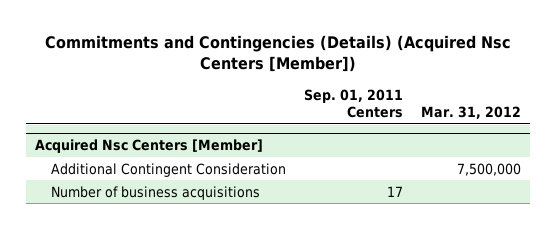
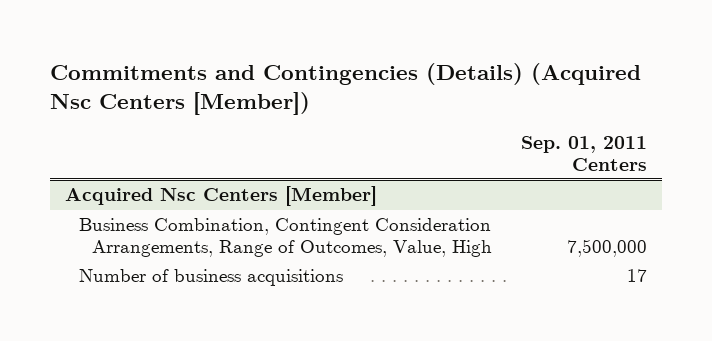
[420,106,521,120] Mar. 31, 2012 -> none
[51,162,287,177] Additional Contingent Consideration -> none
none -> [78,218,493,258] Business Combination, Contingent Consideration Arrangements, Range of Outcomes, Value, High

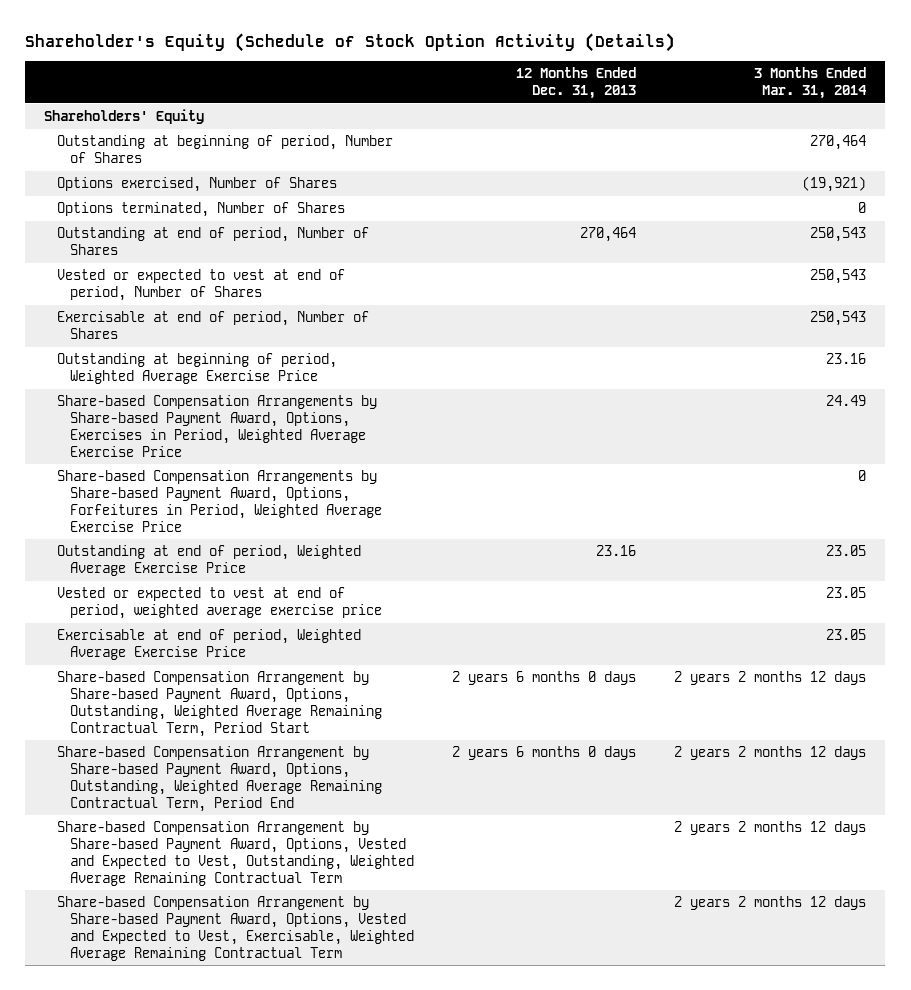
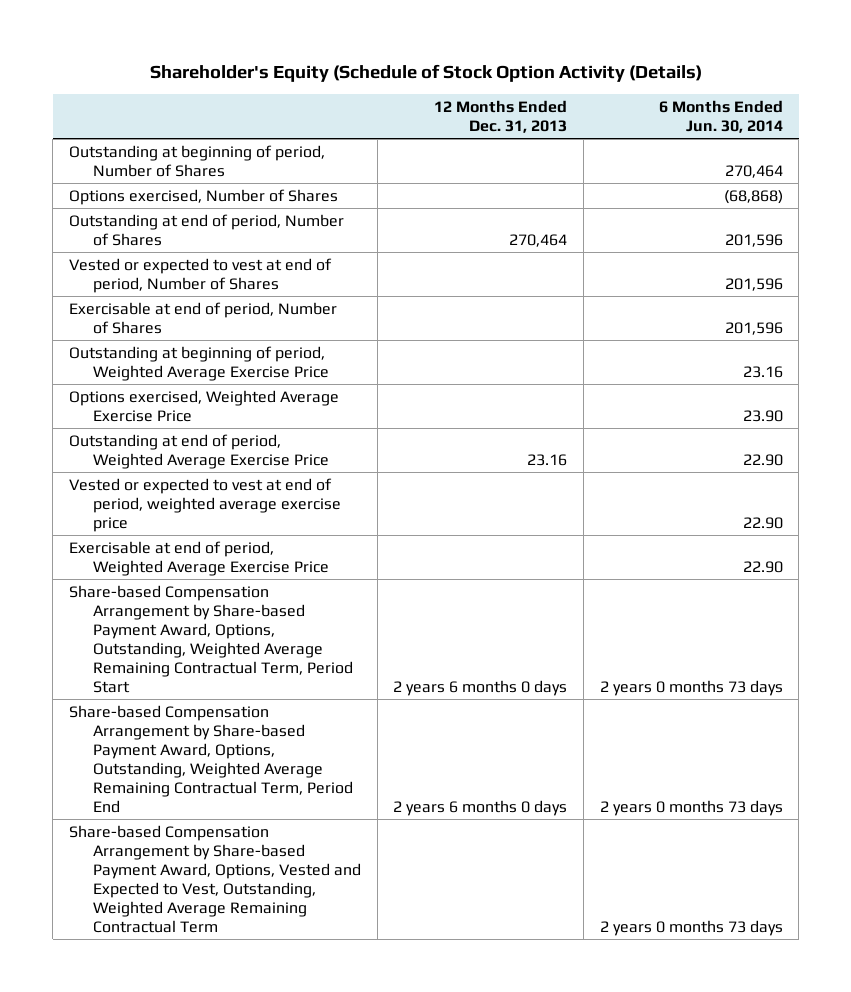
[754,67,868,100] 3 Months Ended Mar. 31, 2014 -> none
none -> [658,100,783,133] 6 Months Ended Jun. 30, 2014
[44,109,205,125] Shareholders' Equity -> none
[57,202,346,218] Options terminated, Number of Shares -> none
[57,470,382,532] Share-based Compensation Arrangements by Share-based Payment Award, Options, Forfeitures in Period, Weighted Average Exercise Price -> none
[57,395,378,457] Share-based Compensation Arrangements by Share-based Payment Award, Options, Exercises in Period, Weighted Average Exercise Price -> [68,389,339,422] Options exercised, Weighted Average Exercise Price
[57,896,414,961] Share-based Compensation Arrangement by Share-based Payment Award, Options, Vested and Expected to Vest, Exercisable, Weighted Average Remaining Contractual Term -> none

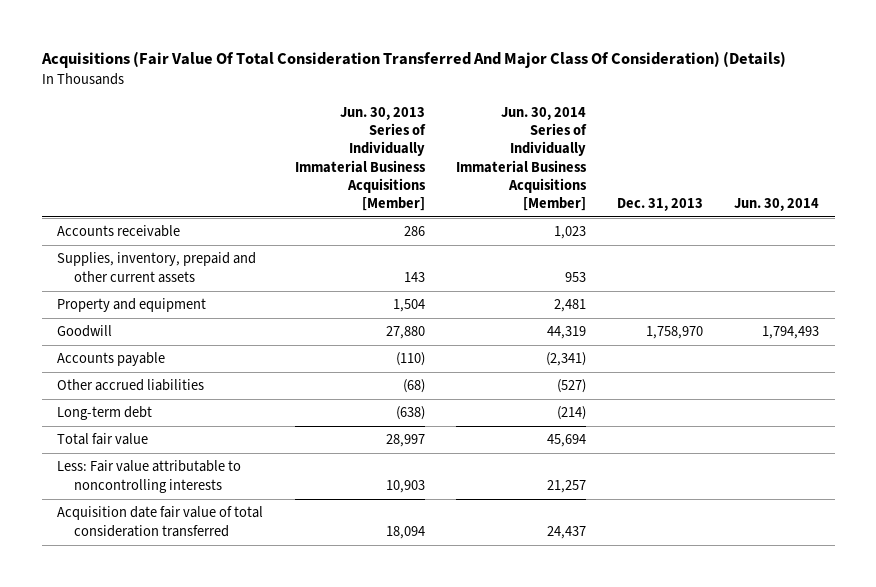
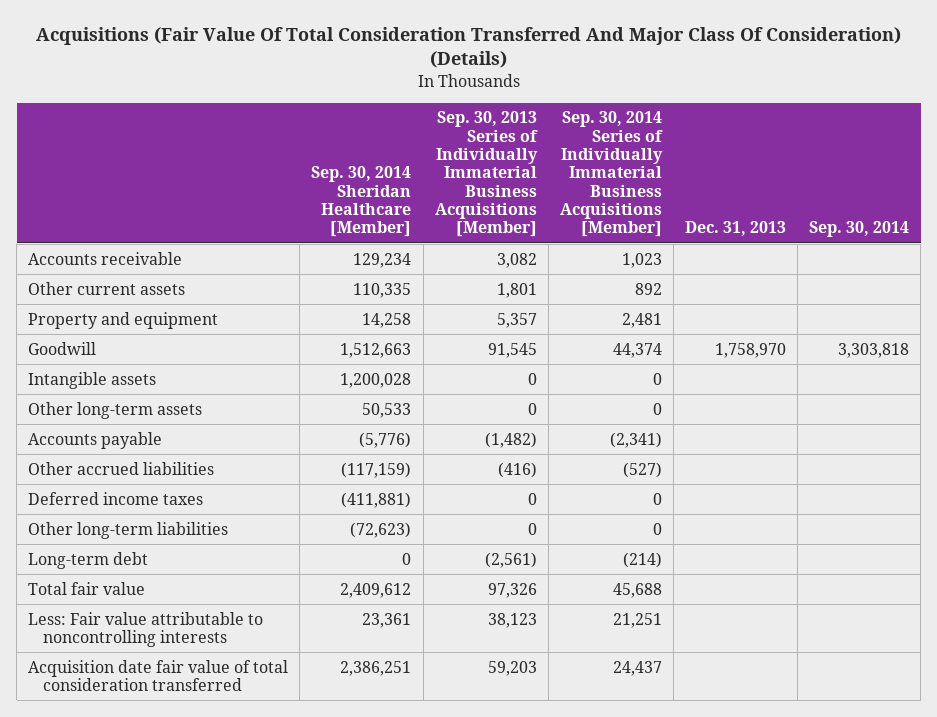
[294,106,426,212] Jun. 30, 2013 Series of Individually Immaterial Business Acquisitions [Member] -> none
[455,106,587,212] Jun. 30, 2014 Series of Individually Immaterial Business Acquisitions [Member] -> none
[733,198,819,212] Jun. 30, 2014 -> none
none -> [311,166,412,238] Sep. 30, 2014 Sheridan Healthcare [Member]
none -> [434,111,538,238] Sep. 30, 2013 Series of Individually Immaterial Business Acquisitions [Member]
none -> [559,111,663,238] Sep. 30, 2014 Series of Individually Immaterial Business Acquisitions [Member]
none -> [809,221,910,238] Sep. 30, 2014
[57,252,257,283] Supplies, inventory, prepaid and other current assets -> [28,281,186,295] Other current assets
none -> [28,371,157,389] Intangible assets
none -> [28,401,203,419] Other long-term assets
none -> [28,491,204,505] Deferred income taxes
none -> [28,521,229,539] Other long-term liabilities

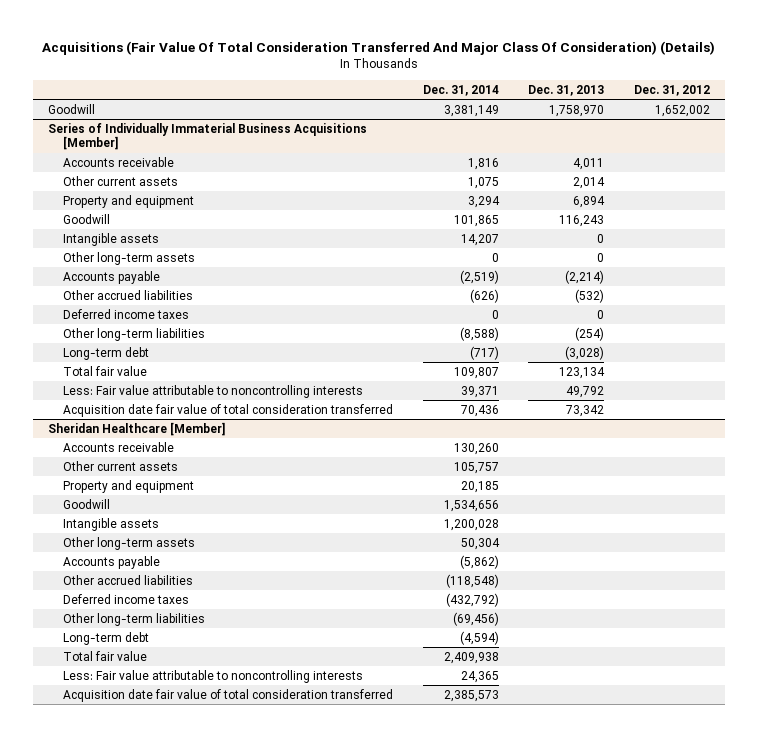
[311,166,412,238] Sep. 30, 2014 Sheridan Healthcare [Member] -> none
[434,111,538,238] Sep. 30, 2013 Series of Individually Immaterial Business Acquisitions [Member] -> none
[559,111,663,238] Sep. 30, 2014 Series of Individually Immaterial Business Acquisitions [Member] -> none
[809,221,910,238] Sep. 30, 2014 -> none
none -> [422,84,499,96] Dec. 31, 2014
none -> [633,84,710,96] Dec. 31, 2012
[28,251,183,265] Accounts receivable -> none
[28,281,186,295] Other current assets -> none
[28,311,219,329] Property and equipment -> none
[28,371,157,389] Intangible assets -> none
[28,401,203,419] Other long-term assets -> none
[28,431,163,449] Accounts payable -> none
[28,461,215,475] Other accrued liabilities -> none
[28,491,204,505] Deferred income taxes -> none
[28,521,229,539] Other long-term liabilities -> none
[28,551,149,569] Long-term debt -> none
[28,581,146,595] Total fair value -> none
[28,611,264,648] Less: Fair value attributable to noncontrolling interests -> none
[28,659,289,692] Acquisition date fair value of total consideration transferred -> none
none -> [48,122,368,151] Series of Individually Immaterial Business Acquisitions [Member]
none -> [62,156,174,167] Accounts receivable
none -> [62,175,178,186] Other current assets
none -> [62,194,194,208] Property and equipment
none -> [62,213,110,224] Goodwill
none -> [62,232,159,246] Intangible assets
none -> [62,251,195,265] Other long-term assets
none -> [62,270,160,284] Accounts payable
none -> [62,289,193,300] Other accrued liabilities
none -> [62,308,189,319] Deferred income taxes
none -> [62,327,205,341] Other long-term liabilities
none -> [62,346,149,360] Long-term debt
none -> [62,365,147,376] Total fair value
none -> [62,384,363,398] Less: Fair value attributable to noncontrolling interests
none -> [62,403,393,417] Acquisition date fair value of total consideration transferred
none -> [48,421,227,436] Sheridan Healthcare [Member]
none -> [62,441,174,452] Accounts receivable
none -> [62,460,178,471] Other current assets
none -> [62,479,194,493] Property and equipment
none -> [62,498,110,509] Goodwill
none -> [62,517,159,531] Intangible assets
none -> [62,536,195,550] Other long-term assets
none -> [62,555,160,569] Accounts payable
none -> [62,574,193,585] Other accrued liabilities
none -> [62,593,189,604] Deferred income taxes
none -> [62,612,205,626] Other long-term liabilities
none -> [62,631,149,645] Long-term debt
none -> [62,650,147,661] Total fair value
none -> [62,669,363,683] Less: Fair value attributable to noncontrolling interests
none -> [62,688,393,702] Acquisition date fair value of total consideration transferred

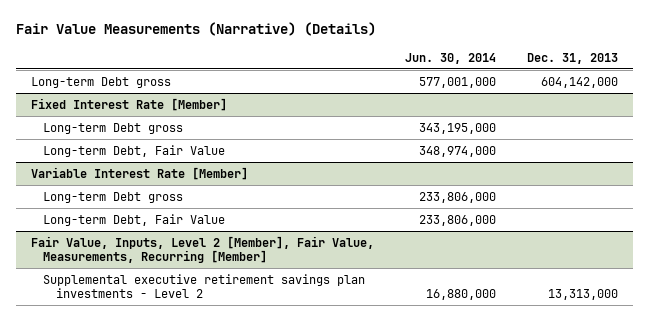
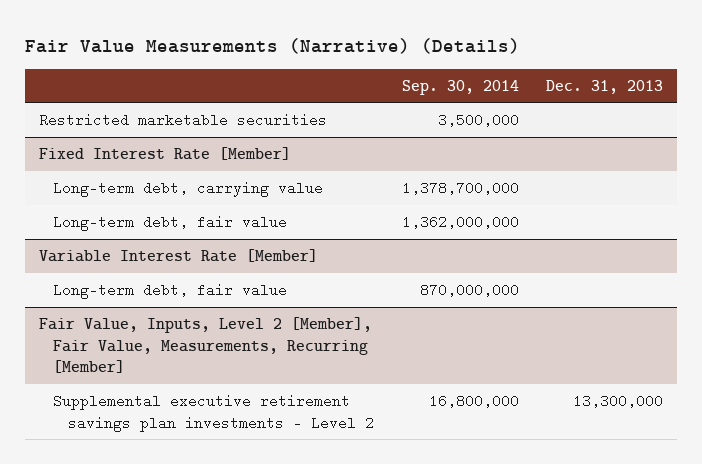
[404,53,496,65] Jun. 30, 2014 -> none
none -> [401,79,519,95] Sep. 30, 2014
[31,76,172,88] Long-term Debt gross -> none
none -> [38,113,327,128] Restricted marketable securities
[43,122,184,134] Long-term Debt gross -> [53,181,324,198] Long-term debt, carrying value
[43,144,226,157] Long-term Debt, Fair Value -> [53,215,288,232] Long-term debt, fair value
[43,191,184,203] Long-term Debt gross -> none
[43,213,226,226] Long-term Debt, Fair Value -> [53,283,288,300] Long-term debt, fair value
[547,289,618,301] 13,313,000 -> [573,394,664,409] 13,300,000

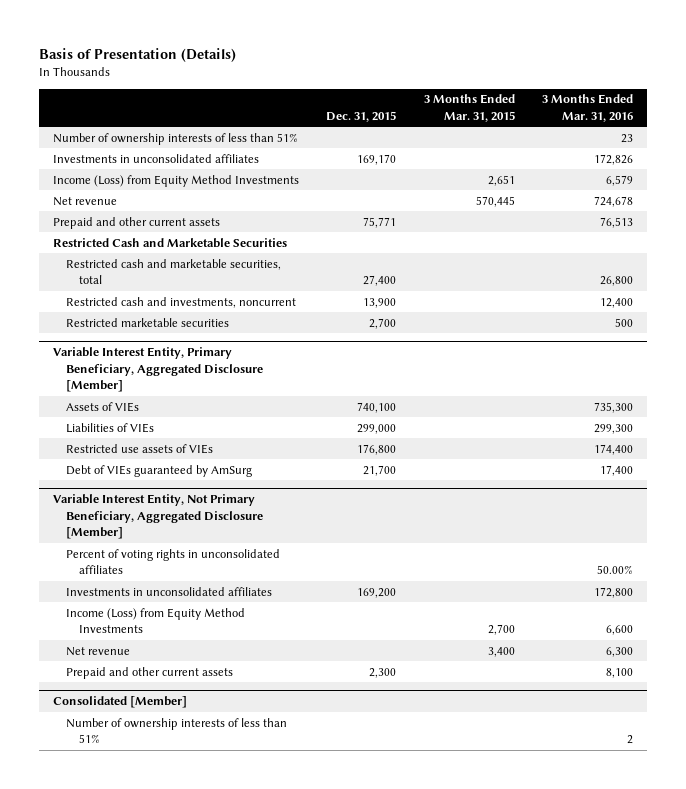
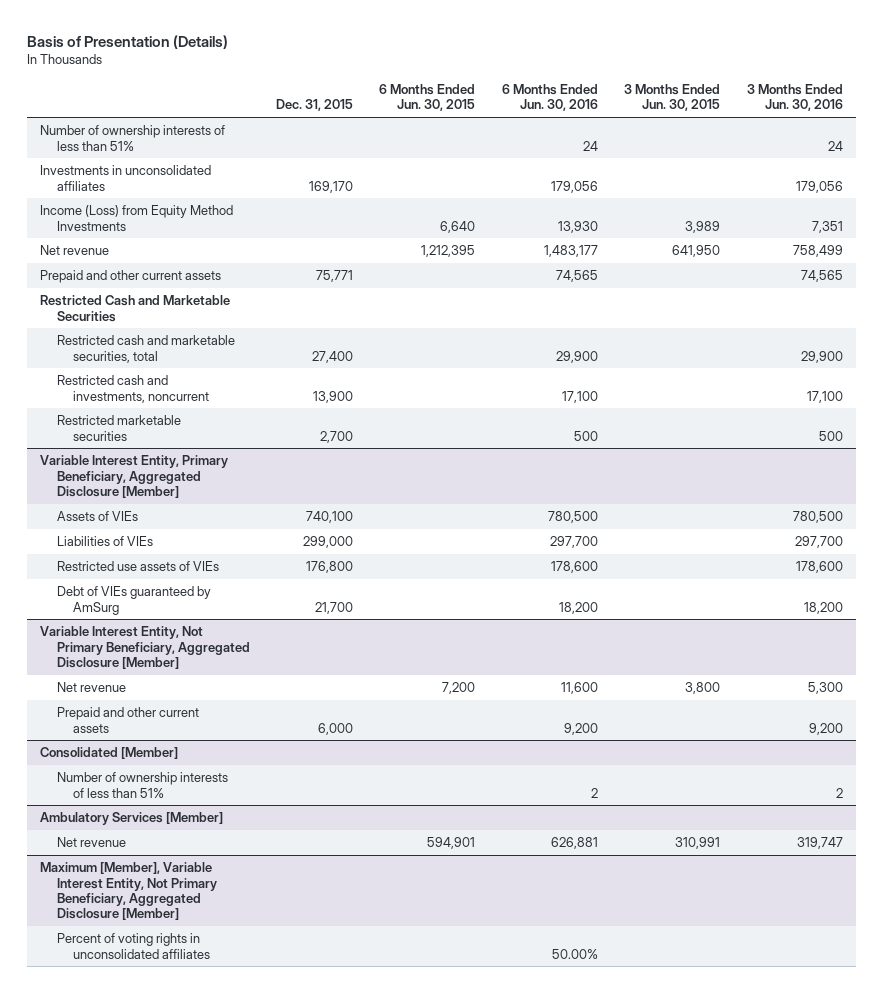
[423,94,515,122] 3 Months Ended Mar. 31, 2015 -> none
[542,94,634,122] 3 Months Ended Mar. 31, 2016 -> none
none -> [379,84,476,112] 6 Months Ended Jun. 30, 2015
none -> [501,84,598,112] 6 Months Ended Jun. 30, 2016
none -> [624,84,721,112] 3 Months Ended Jun. 30, 2015
none -> [746,84,843,112] 3 Months Ended Jun. 30, 2016
[65,548,280,575] Percent of voting rights in unconsolidated affiliates -> none
[65,586,272,596] Investments in unconsolidated affiliates -> none
[65,607,245,634] Income (Loss) from Equity Method Investments -> none
[369,667,397,678] 2,300 -> [317,722,353,735] 6,000
none -> [39,812,223,826] Ambulatory Services [Member]
none -> [56,837,126,848] Net revenue
none -> [39,862,217,921] Maximum [Member], Variable Interest Entity, Not Primary Beneficiary, Aggregated Disclosure [Member]
none -> [56,933,211,959] Percent of voting rights in unconsolidated affiliates

